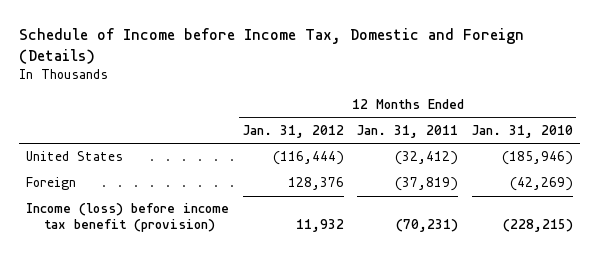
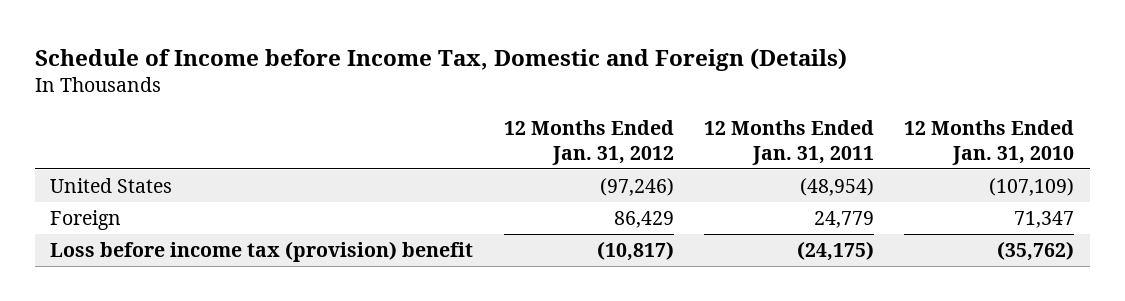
[272,151,344,166] (116,444) -> [599,178,674,197] (97,246)
[395,151,459,166] (32,412) -> [800,178,875,197] (48,954)
[501,151,573,166] (185,946) -> [989,178,1075,197] (107,109)
[287,177,344,191] 128,376 -> [613,211,674,229] 86,429
[395,177,459,192] (37,819) -> [814,211,875,229] 24,779
[509,177,573,192] (42,269) -> [1014,211,1075,229] 71,347
[26,203,230,233] Income (loss) before income tax benefit (provision) -> [50,241,474,263] Loss before income tax (provision) benefit
[295,219,344,233] 11,932 -> [596,241,674,262] (10,817)
[396,219,459,233] (70,231) -> [797,241,875,262] (24,175)
[502,219,573,233] (228,215) -> [997,241,1075,262] (35,762)

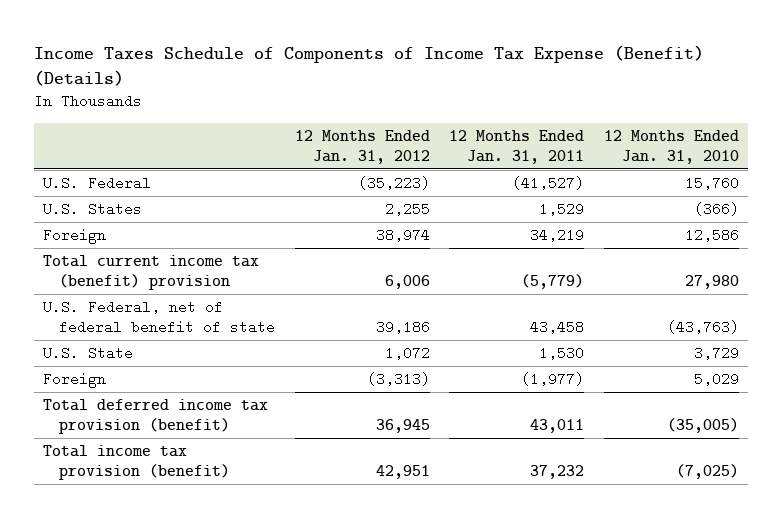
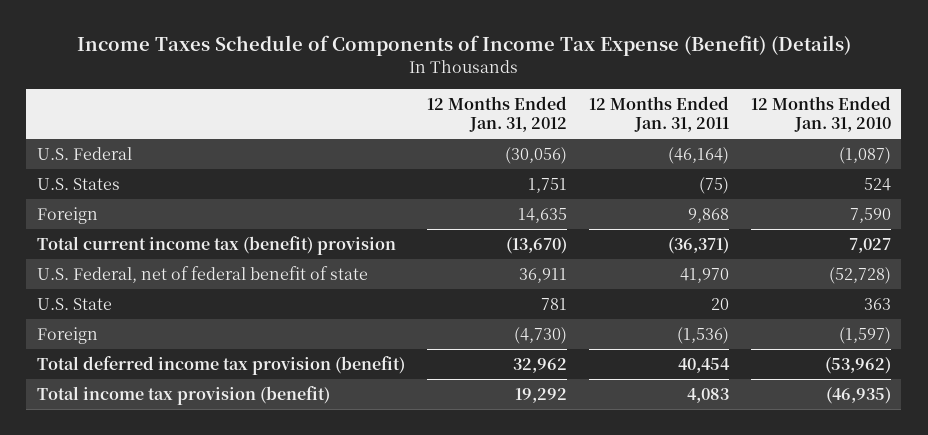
[357,175,430,190] (35,223) -> [505,146,568,164] (30,056)
[512,175,585,190] (41,527) -> [667,146,729,164] (46,164)
[684,175,739,190] 15,760 -> [838,146,891,164] (1,087)
[384,201,430,216] 2,255 -> [528,177,568,193] 1,751
[539,201,585,216] 1,529 -> [698,176,729,194] (75)
[693,201,739,216] (366) -> [863,177,891,191] 524
[375,227,430,242] 38,974 -> [518,207,568,223] 14,635
[530,227,585,242] 34,219 -> [687,207,729,223] 9,868
[684,227,739,242] 12,586 -> [849,207,891,223] 7,590
[384,274,430,289] 6,006 -> [506,236,568,254] (13,670)
[521,273,585,289] (5,779) -> [667,236,729,254] (36,371)
[684,274,739,289] 27,980 -> [848,237,891,253] 7,027
[375,319,430,334] 39,186 -> [519,267,568,283] 36,911
[530,319,585,334] 43,458 -> [679,267,729,283] 41,970
[666,319,739,334] (43,763) -> [828,266,891,284] (52,728)
[384,345,430,360] 1,072 -> [541,297,568,310] 781
[539,345,585,360] 1,530 -> [710,297,729,310] 20
[693,345,739,360] 3,729 -> [863,297,891,310] 363
[366,371,430,386] (3,313) -> [514,326,568,344] (4,730)
[521,371,585,386] (1,977) -> [676,326,729,344] (1,536)
[693,371,739,386] 5,029 -> [838,326,891,344] (1,597)
[375,418,430,433] 36,945 -> [513,357,568,373] 32,962
[530,418,585,433] 43,011 -> [677,357,730,373] 40,454
[666,417,739,433] (35,005) -> [824,356,891,374] (53,962)
[375,464,430,479] 42,951 -> [515,387,568,403] 19,292
[530,464,585,479] 37,232 -> [686,387,729,403] 4,083
[675,463,739,479] (7,025) -> [825,386,891,404] (46,935)

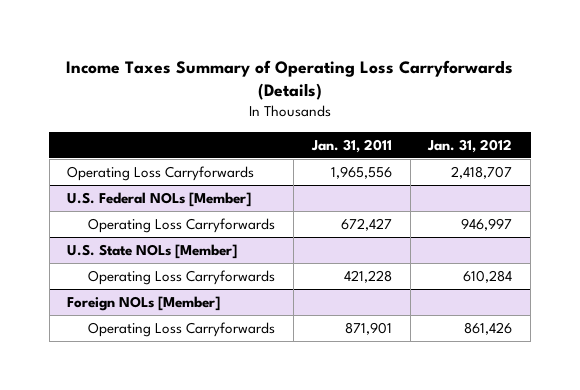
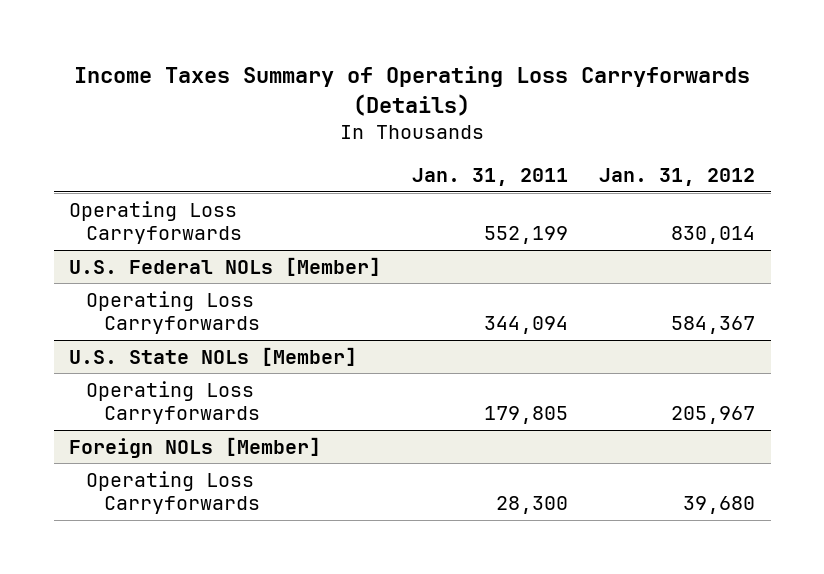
[330,165,392,179] 1,965,556 -> [484,226,569,245] 552,199
[451,165,513,179] 2,418,707 -> [671,226,756,245] 830,014
[340,217,392,231] 672,427 -> [484,316,569,335] 344,094
[461,217,513,231] 946,997 -> [671,316,756,335] 584,367
[343,269,392,283] 421,228 -> [484,406,569,425] 179,805
[463,269,513,283] 610,284 -> [671,406,756,425] 205,967
[344,321,392,335] 871,901 -> [496,496,569,515] 28,300
[464,321,513,335] 861,426 -> [683,496,756,515] 39,680

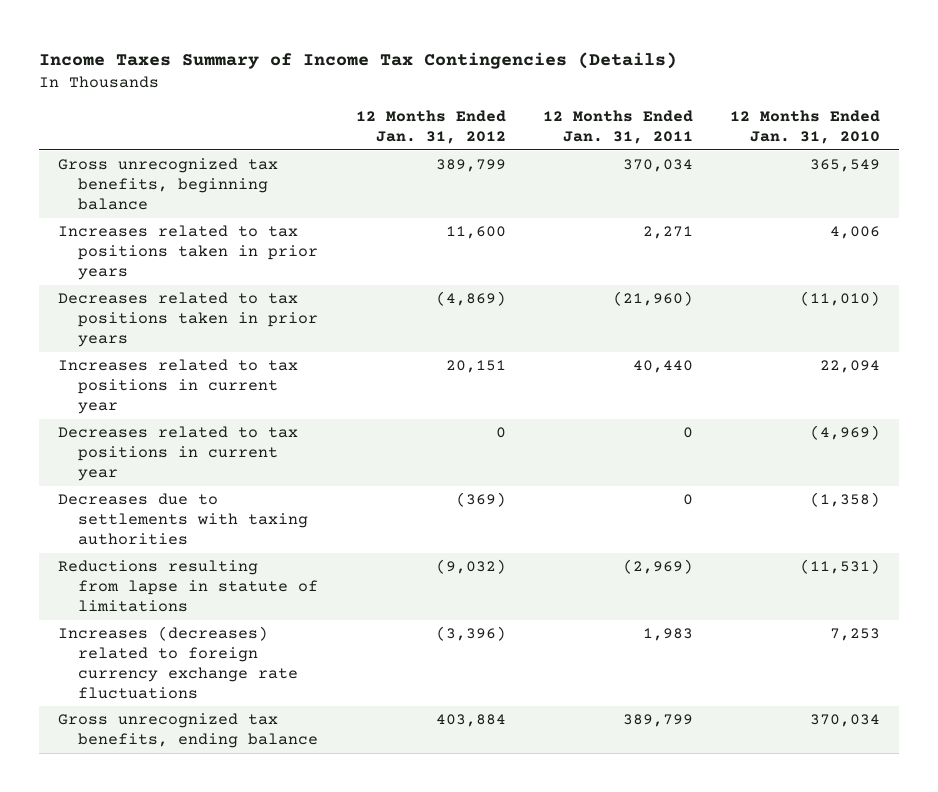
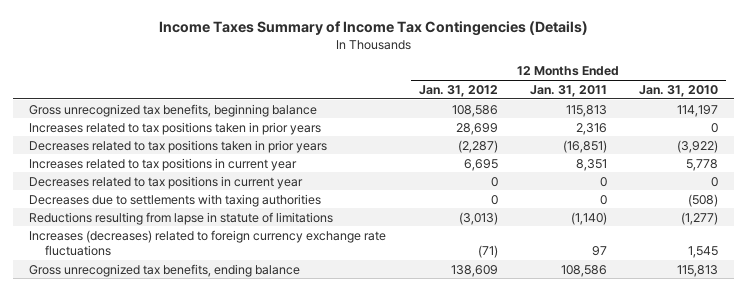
[435,159,506,173] 389,799 -> [451,104,498,117] 108,586
[622,159,693,173] 370,034 -> [565,104,607,117] 115,813
[810,159,881,173] 365,549 -> [677,104,719,117] 114,197
[445,226,506,240] 11,600 -> [455,122,498,135] 28,699
[642,226,693,240] 2,271 -> [575,122,607,135] 2,316
[830,226,881,240] 4,006 -> [711,122,719,133] 0
[435,291,506,307] (4,869) -> [457,139,498,153] (2,287)
[612,291,693,307] (21,960) -> [562,139,607,153] (16,851)
[800,291,881,307] (11,010) -> [677,139,719,153] (3,922)
[445,360,506,374] 20,151 -> [463,158,498,171] 6,695
[632,360,693,374] 40,440 -> [575,158,607,171] 8,351
[820,360,881,374] 22,094 -> [686,158,719,171] 5,778
[810,425,881,441] (4,969) -> [711,176,719,187] 0
[455,492,506,508] (369) -> [490,194,498,205] 0
[810,492,881,508] (1,358) -> [688,193,719,207] (508)
[435,559,506,575] (9,032) -> [458,211,498,225] (3,013)
[622,559,693,575] (2,969) -> [570,211,607,225] (1,140)
[800,559,881,575] (11,531) -> [681,211,719,225] (1,277)
[435,626,506,642] (3,396) -> [477,244,498,258] (71)
[642,628,693,642] 1,983 -> [591,245,607,256] 97
[830,628,881,642] 7,253 -> [688,245,719,258] 1,545
[435,714,506,728] 403,884 -> [450,264,498,277] 138,609
[622,714,693,728] 389,799 -> [560,264,607,277] 108,586
[810,714,881,728] 370,034 -> [677,264,719,277] 115,813

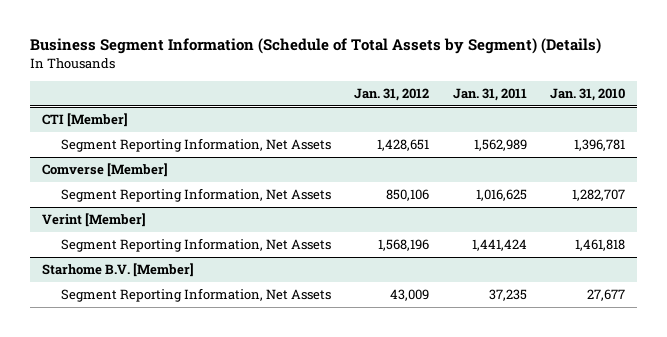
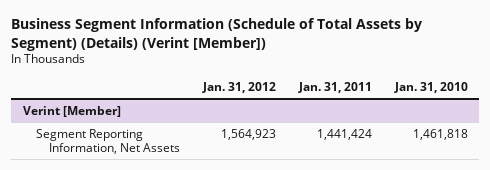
[30,38,602,55] Business Segment Information (Schedule of Total Assets by Segment) (Details) -> [11,18,423,51] Business Segment Information (Schedule of Total Assets by Segment) (Details) (Verint [Member])
[41,113,128,128] CTI [Member] -> none
[61,138,332,153] Segment Reporting Information, Net Assets -> none
[41,163,168,178] Comverse [Member] -> none
[61,188,332,203] Segment Reporting Information, Net Assets -> none
[41,263,194,278] Starhome B.V. [Member] -> none
[61,288,332,303] Segment Reporting Information, Net Assets -> none
[378,239,430,252] 1,568,196 -> [220,128,276,140] 1,564,923

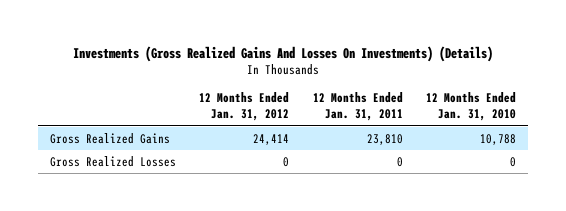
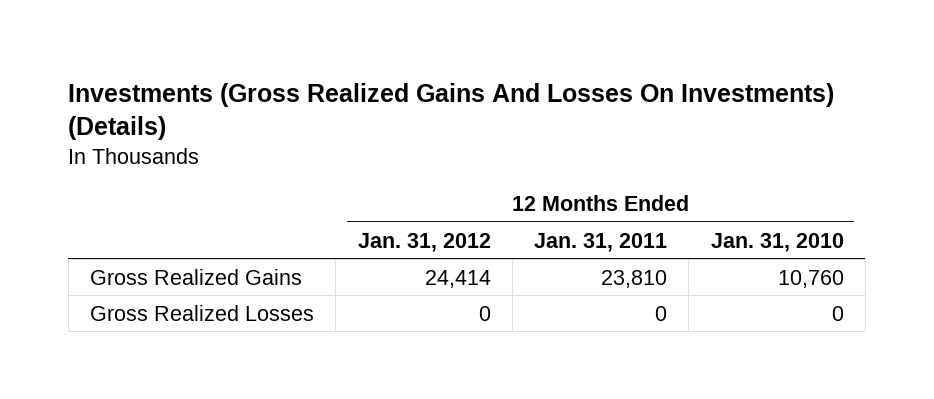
[480,133,517,145] 10,788 -> [777,269,844,288] 10,760

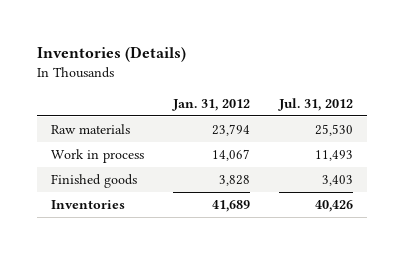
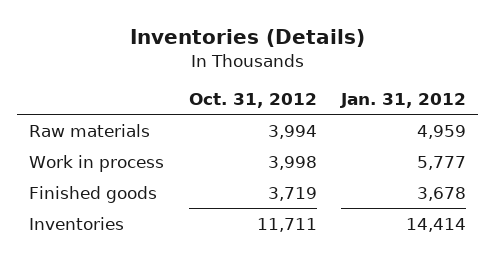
[277,97,353,111] Jul. 31, 2012 -> none
none -> [188,93,317,109] Oct. 31, 2012
[212,123,251,136] 23,794 -> [417,124,467,139] 4,959
[212,148,251,161] 14,067 -> [417,155,467,170] 5,777
[219,174,251,186] 3,828 -> [417,186,467,201] 3,678
[212,199,251,212] 41,689 -> [406,217,467,232] 14,414

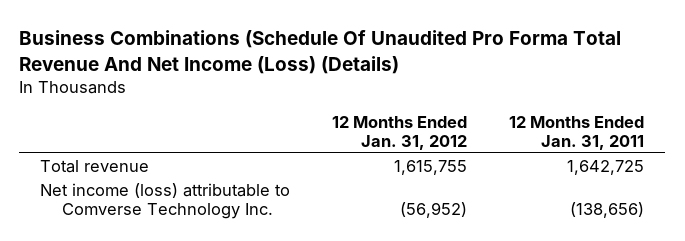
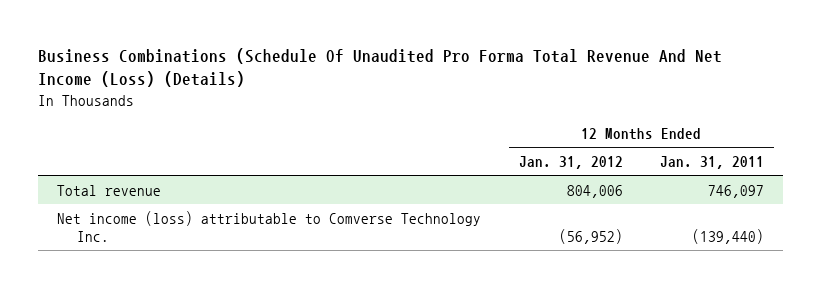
[394,160,468,176] 1,615,755 -> [566,184,623,198] 804,006
[567,160,645,176] 1,642,725 -> [708,184,765,198] 746,097
[570,202,645,219] (138,656) -> [692,228,765,244] (139,440)

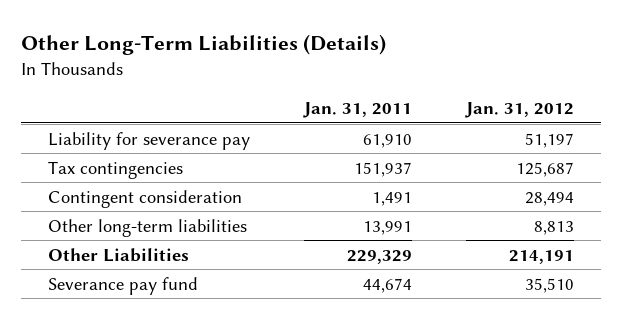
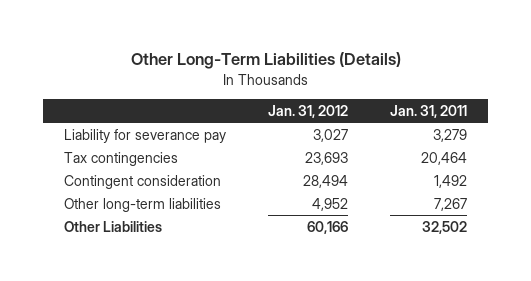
[47,276,198,295] Severance pay fund -> none
[363,133,413,148] 61,910 -> [433,128,468,142] 3,279
[525,132,575,148] 51,197 -> [313,128,349,142] 3,027
[354,161,413,177] 151,937 -> [421,151,468,165] 20,464
[516,161,575,177] 125,687 -> [305,151,349,165] 23,693
[372,191,413,206] 1,491 -> [434,174,468,188] 1,492
[363,220,413,235] 13,991 -> [434,197,468,211] 7,267
[534,220,575,235] 8,813 -> [312,197,349,211] 4,952
[347,249,413,264] 229,329 -> [422,220,468,234] 32,502
[509,249,575,264] 214,191 -> [307,220,349,234] 60,166

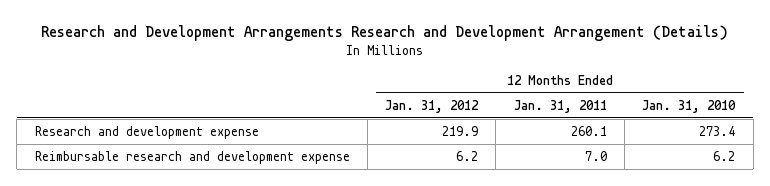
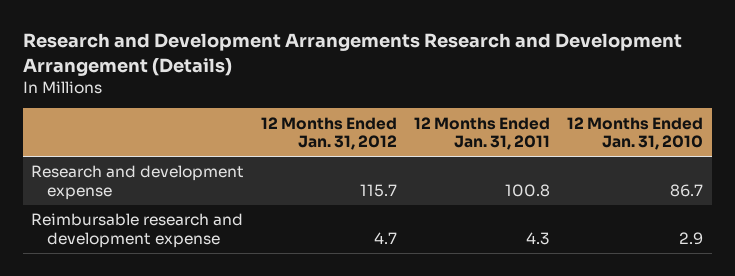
[442,125,479,136] 219.9 -> [360,183,398,197] 115.7
[570,125,607,136] 260.1 -> [505,183,551,197] 100.8
[699,125,736,136] 273.4 -> [670,183,704,197] 86.7
[456,150,479,161] 6.2 -> [374,231,398,244] 4.7
[584,150,607,161] 7.0 -> [526,231,551,245] 4.3
[713,150,736,161] 6.2 -> [679,231,704,245] 2.9

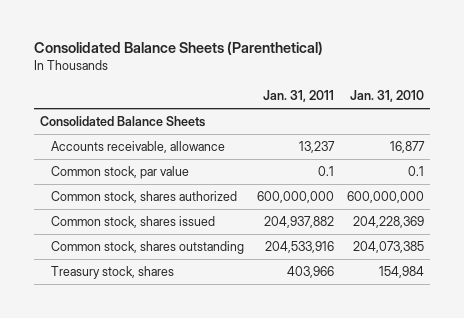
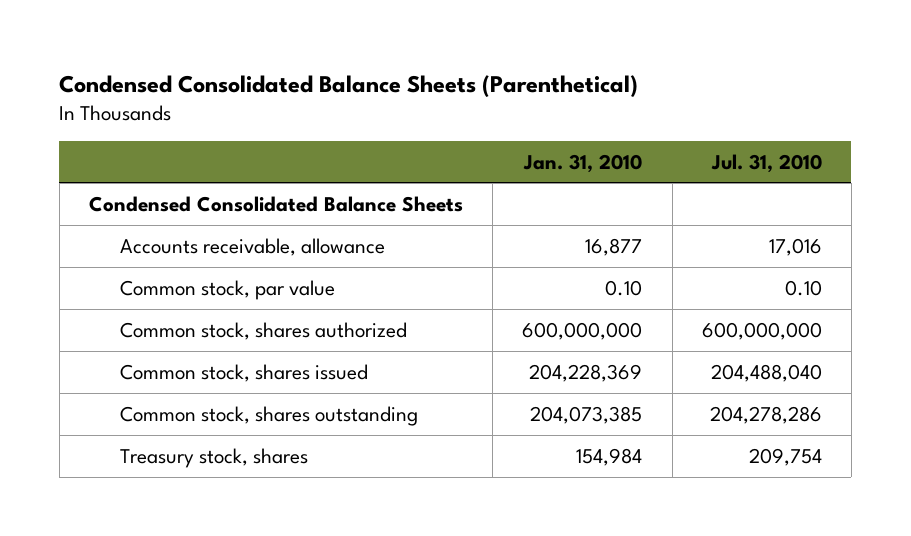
[33,41,323,56] Consolidated Balance Sheets (Parenthetical) -> [59,74,639,97] Condensed Consolidated Balance Sheets (Parenthetical)
[262,90,334,103] Jan. 31, 2011 -> none
none -> [710,153,822,173] Jul. 31, 2010
[40,116,206,128] Consolidated Balance Sheets -> [88,195,463,212] Condensed Consolidated Balance Sheets
[407,166,424,177] 0.1 -> [605,279,643,296] 0.10

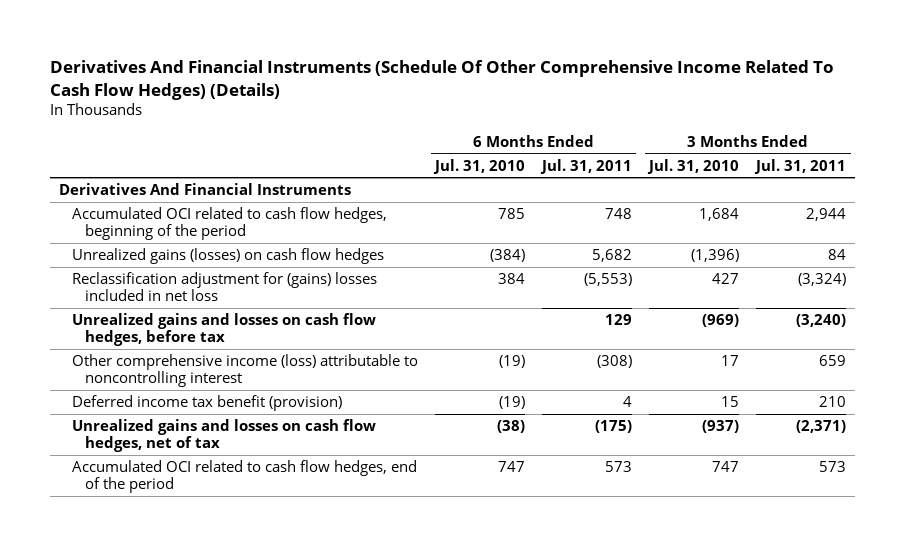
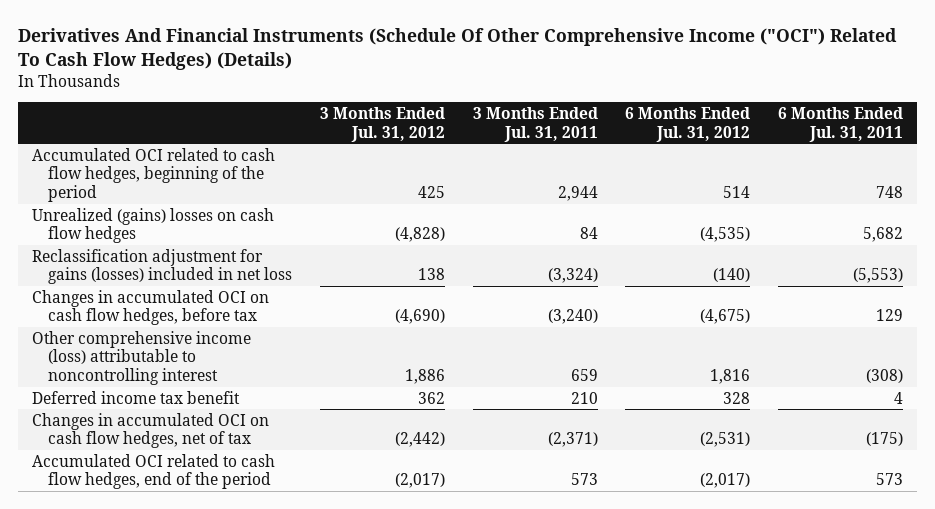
[50,59,835,100] Derivatives And Financial Instruments (Schedule Of Other Comprehensive Income Related To Cash Flow Hedges) (Details) -> [18,28,898,71] Derivatives And Financial Instruments (Schedule Of Other Comprehensive Income ("OCI") Related To Cash Flow Hedges) (Details)
[433,158,526,174] Jul. 31, 2010 -> none
[647,158,740,174] Jul. 31, 2010 -> none
none -> [319,107,445,142] 3 Months Ended Jul. 31, 2012
none -> [625,107,751,142] 6 Months Ended Jul. 31, 2012
[58,183,351,196] Derivatives And Financial Instruments -> none
[71,248,384,265] Unrealized gains (losses) on cash flow hedges -> [32,207,275,244] Unrealized (gains) losses on cash flow hedges
[71,272,377,302] Reclassification adjustment for (gains) losses included in net loss -> [32,248,292,285] Reclassification adjustment for gains (losses) included in net loss
[71,313,376,347] Unrealized gains and losses on cash flow hedges, before tax -> [32,289,270,326] Changes in accumulated OCI on cash flow hedges, before tax
[71,395,342,412] Deferred income tax benefit (provision) -> [32,390,241,404] Deferred income tax benefit
[71,419,376,453] Unrealized gains and losses on cash flow hedges, net of tax -> [32,412,270,449] Changes in accumulated OCI on cash flow hedges, net of tax

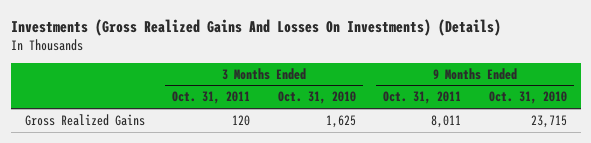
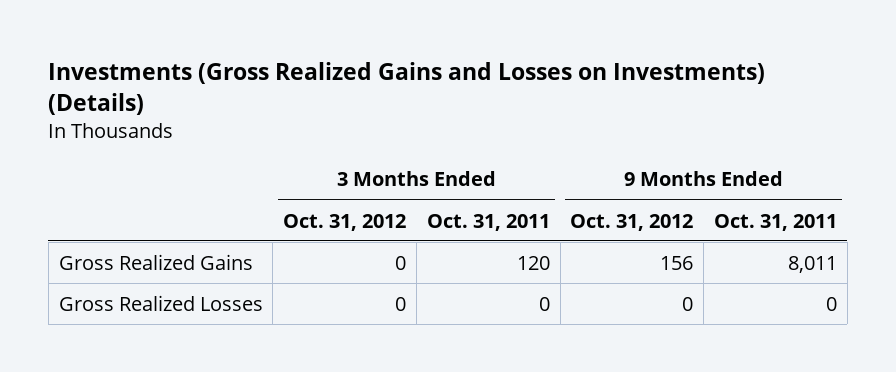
[10,18,501,36] Investments (Gross Realized Gains And Losses On Investments) (Details) -> [48,61,766,116] Investments (Gross Realized Gains and Losses on Investments) (Details)
[277,91,356,105] Oct. 31, 2010 -> none
[488,91,567,105] Oct. 31, 2010 -> none
none -> [283,213,407,231] Oct. 31, 2012
none -> [570,213,694,231] Oct. 31, 2012
none -> [58,294,263,311] Gross Realized Losses

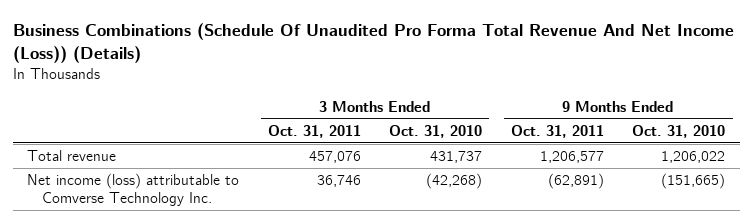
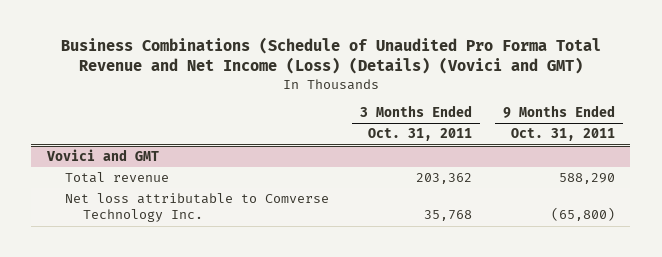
[12,23,734,64] Business Combinations (Schedule Of Unaudited Pro Forma Total Revenue And Net Income (Loss)) (Details) -> [60,37,601,75] Business Combinations (Schedule of Unaudited Pro Forma Total Revenue and Net Income (Loss) (Details) (Vovici and GMT)
[389,124,483,138] Oct. 31, 2010 -> none
[632,124,726,138] Oct. 31, 2010 -> none
none -> [46,149,159,162] Vovici and GMT
[308,151,361,164] 457,076 -> [415,173,472,185] 203,362
[539,151,604,164] 1,206,577 -> [558,173,615,185] 588,290
[27,173,240,207] Net income (loss) attributable to Comverse Technology Inc. -> [64,193,329,223] Net loss attributable to Comverse Technology Inc.
[316,175,361,188] 36,746 -> [423,210,472,222] 35,768
[547,173,604,190] (62,891) -> [550,207,615,222] (65,800)

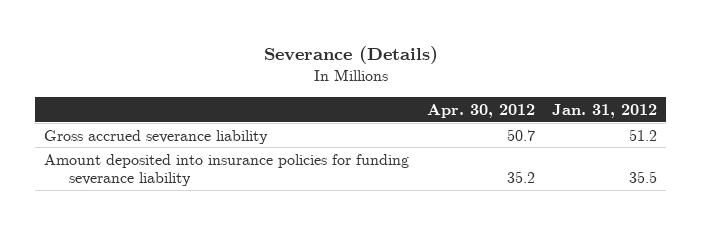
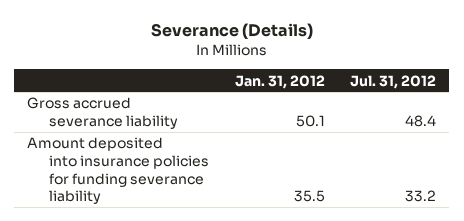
[426,103,535,118] Apr. 30, 2012 -> none
none -> [350,74,437,89] Jul. 31, 2012
[629,128,658,141] 51.2 -> [295,114,325,127] 50.1

